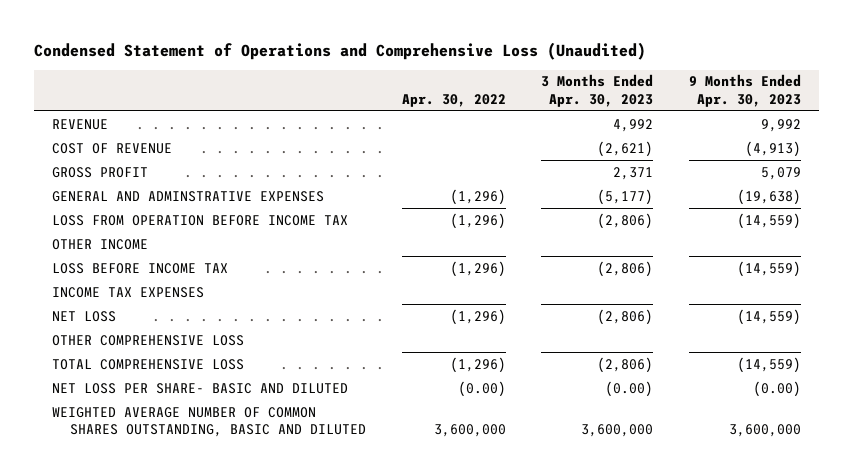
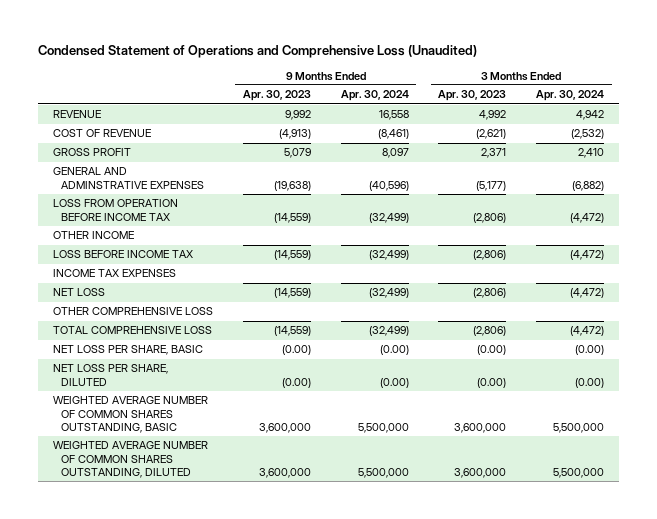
[401,93,506,107] Apr. 30, 2022 -> none
none -> [340,90,409,102] Apr. 30, 2024
none -> [536,90,605,102] Apr. 30, 2024
[52,382,349,394] NET LOSS PER SHARE- BASIC AND DILUTED -> [52,345,203,356] NET LOSS PER SHARE, BASIC
none -> [52,364,168,386] NET LOSS PER SHARE, DILUTED
[52,406,367,438] WEIGHTED AVERAGE NUMBER OF COMMON SHARES OUTSTANDING, BASIC AND DILUTED -> [52,396,208,433] WEIGHTED AVERAGE NUMBER OF COMMON SHARES OUTSTANDING, BASIC
none -> [52,441,208,478] WEIGHTED AVERAGE NUMBER OF COMMON SHARES OUTSTANDING, DILUTED

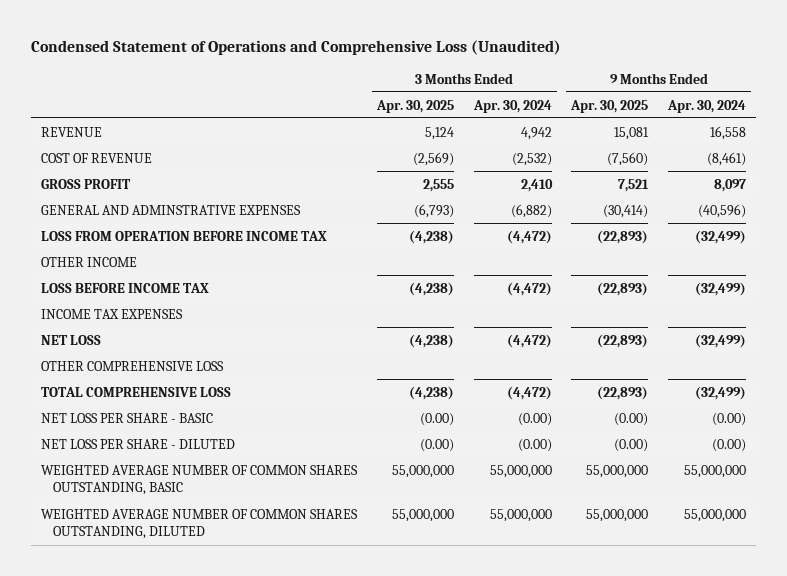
[242,90,311,102] Apr. 30, 2023 -> none
[438,90,507,102] Apr. 30, 2023 -> none
none -> [375,99,454,113] Apr. 30, 2025
none -> [570,99,649,113] Apr. 30, 2025
[52,345,203,356] NET LOSS PER SHARE, BASIC -> [40,412,213,423] NET LOSS PER SHARE - BASIC
[52,364,168,386] NET LOSS PER SHARE, DILUTED -> [40,438,235,449] NET LOSS PER SHARE - DILUTED
[357,422,409,433] 5,500,000 -> [684,464,747,478] 55,000,000
[553,422,605,433] 5,500,000 -> [489,464,552,478] 55,000,000
[357,467,409,478] 5,500,000 -> [684,508,747,522] 55,000,000
[553,467,605,478] 5,500,000 -> [489,508,552,522] 55,000,000

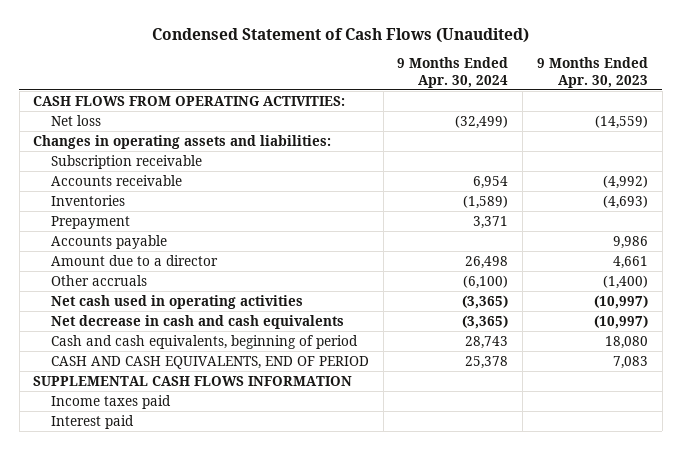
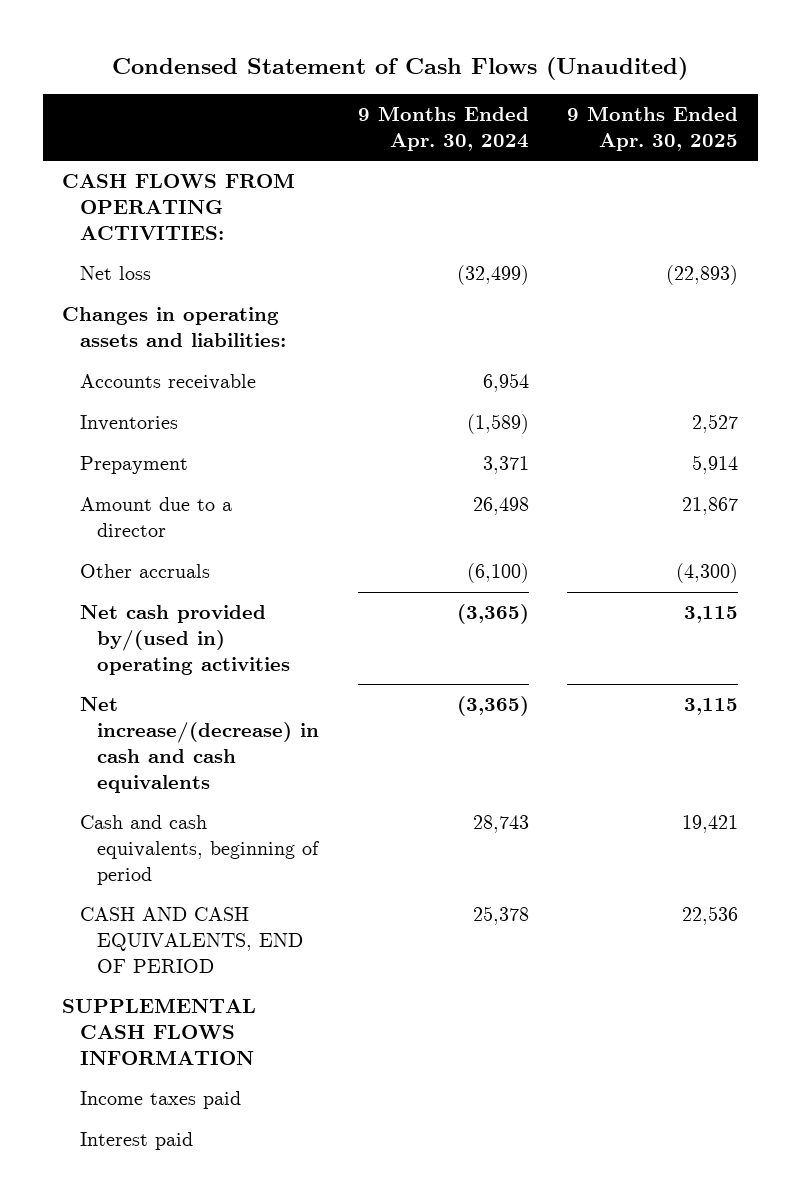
[536,57,648,88] 9 Months Ended Apr. 30, 2023 -> none
none -> [567,106,739,151] 9 Months Ended Apr. 30, 2025
[50,154,202,169] Subscription receivable -> none
[50,234,167,249] Accounts payable -> none
[50,294,303,309] Net cash used in operating activities -> [79,605,291,676] Net cash provided by/(used in) operating activities
[50,314,344,329] Net decrease in cash and cash equivalents -> [79,697,320,793] Net increase/(decrease) in cash and cash equivalents

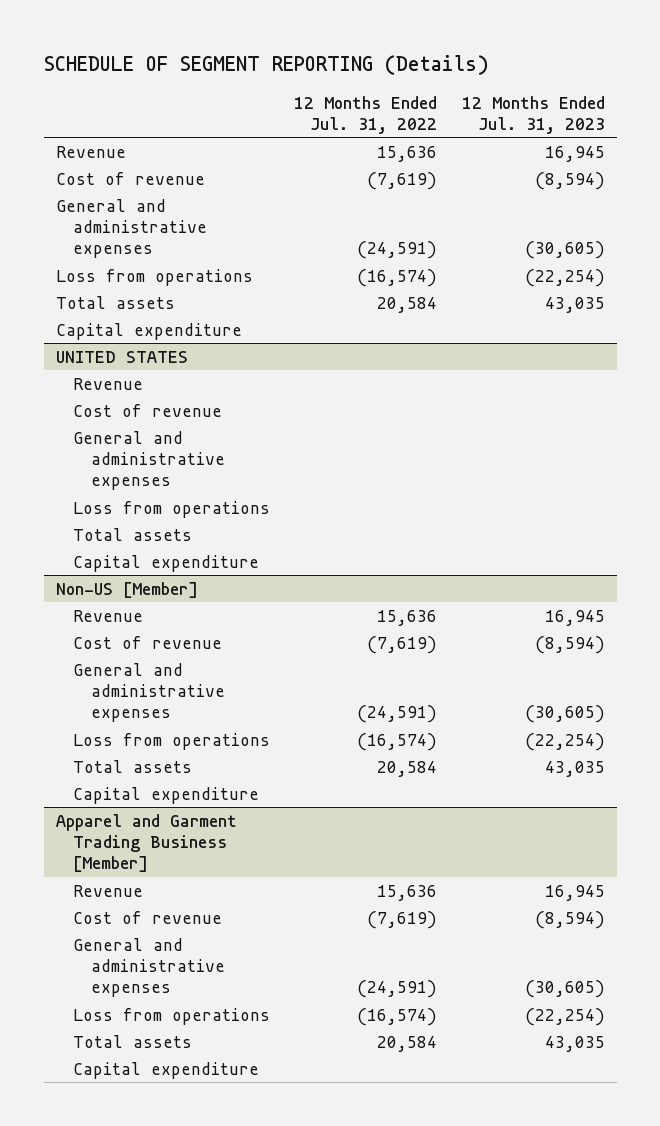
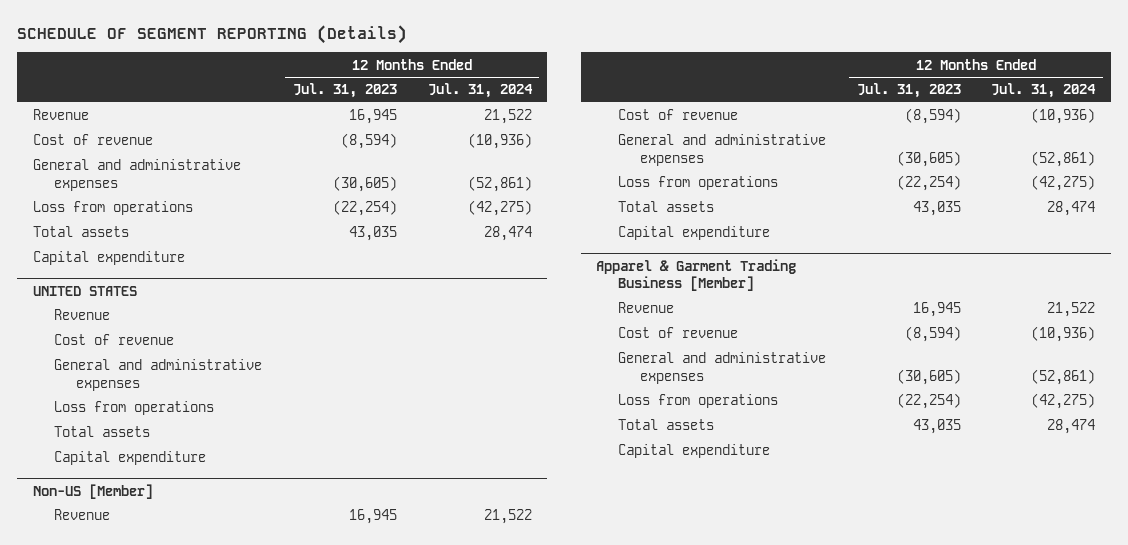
[294,95,438,134] 12 Months Ended Jul. 31, 2022 -> none
none -> [427,83,533,99] Jul. 31, 2024
[55,813,237,873] Apparel and Garment Trading Business [Member] -> [596,258,797,292] Apparel & Garment Trading Business [Member]

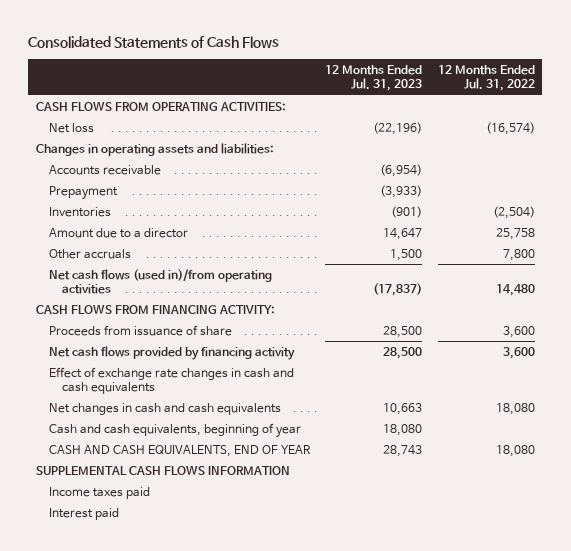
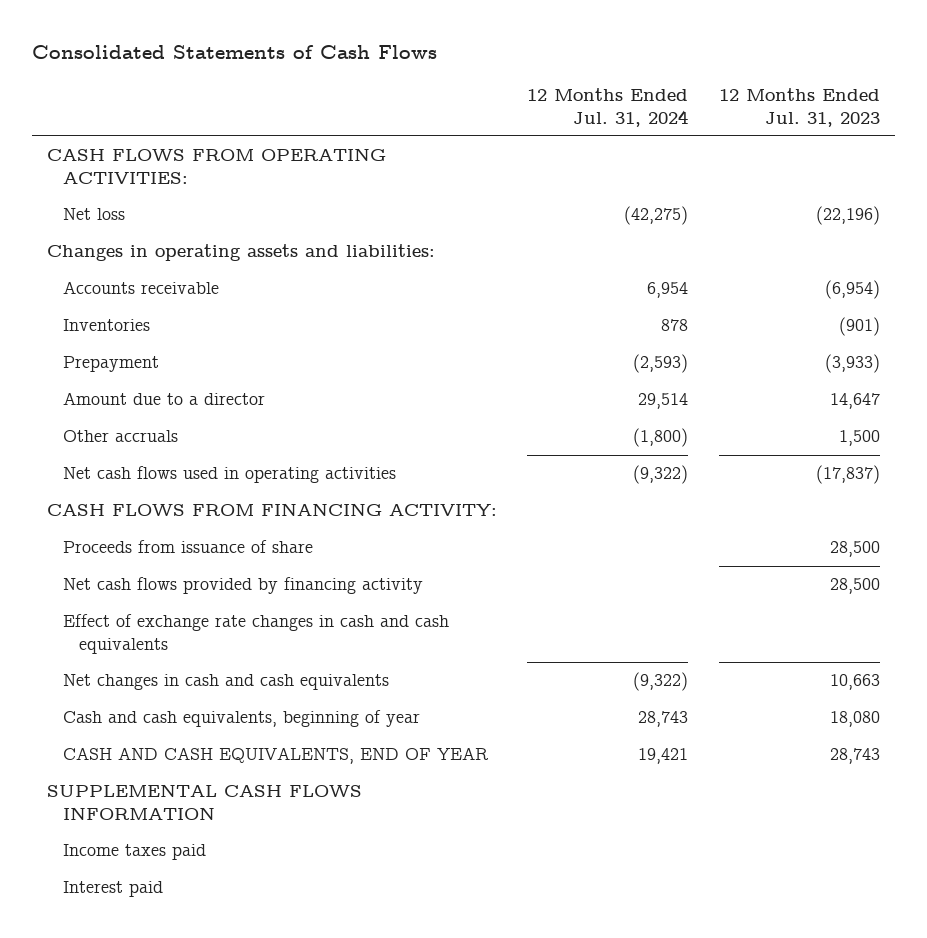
[437,65,535,92] 12 Months Ended Jul. 31, 2022 -> none
none -> [527,88,689,127] 12 Months Ended Jul. 31, 2024
[49,186,119,201] Prepayment -> [63,356,160,373] Prepayment
[49,269,273,295] Net cash flows (used in)/from operating activities -> [63,466,397,484] Net cash flows used in operating activities

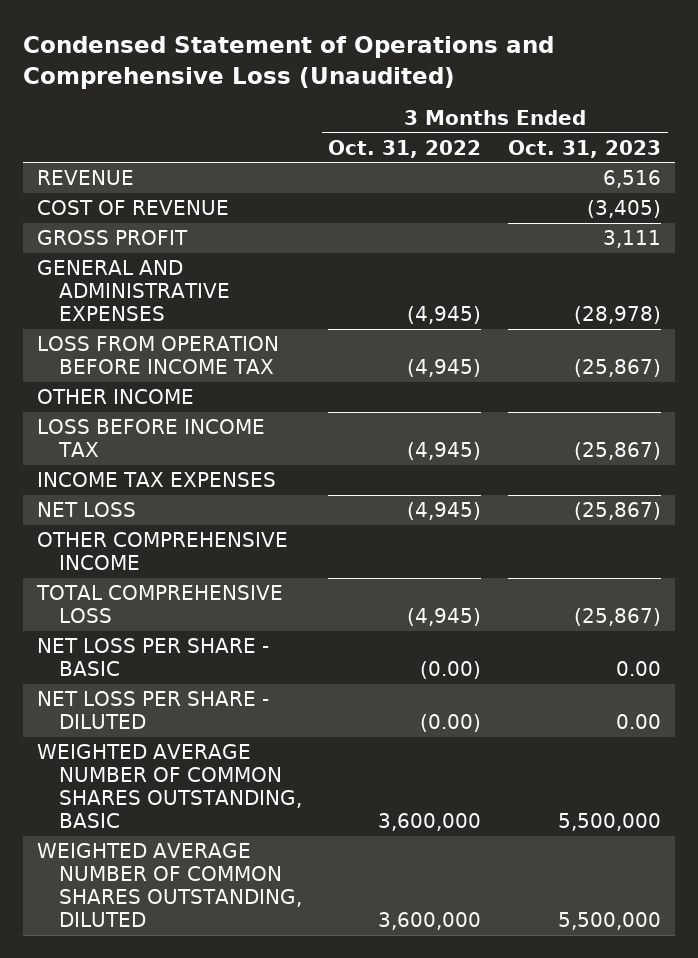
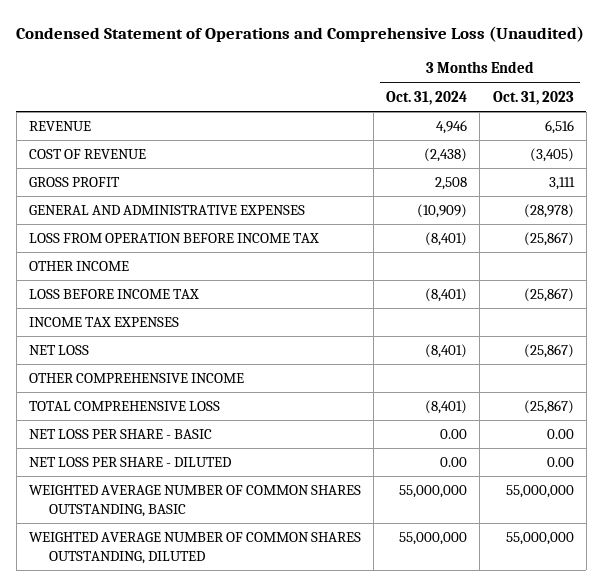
[328,139,482,158] Oct. 31, 2022 -> none
none -> [386,90,468,105] Oct. 31, 2024
[558,813,662,832] 5,500,000 -> [505,485,574,499] 55,000,000
[558,912,662,931] 5,500,000 -> [505,532,574,546] 55,000,000

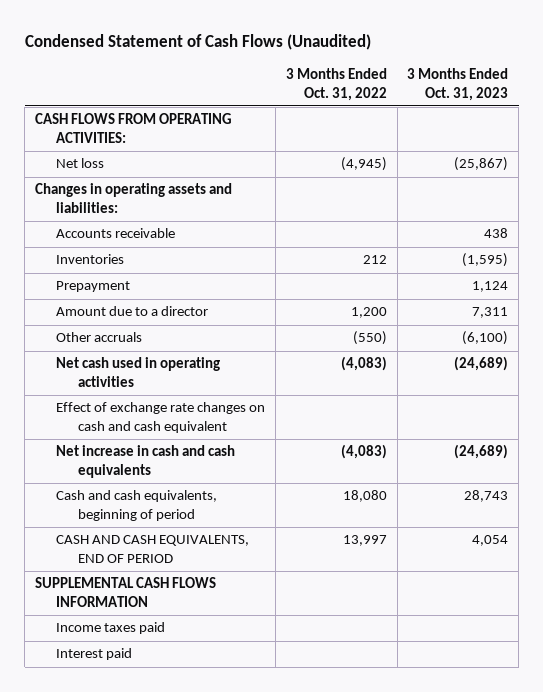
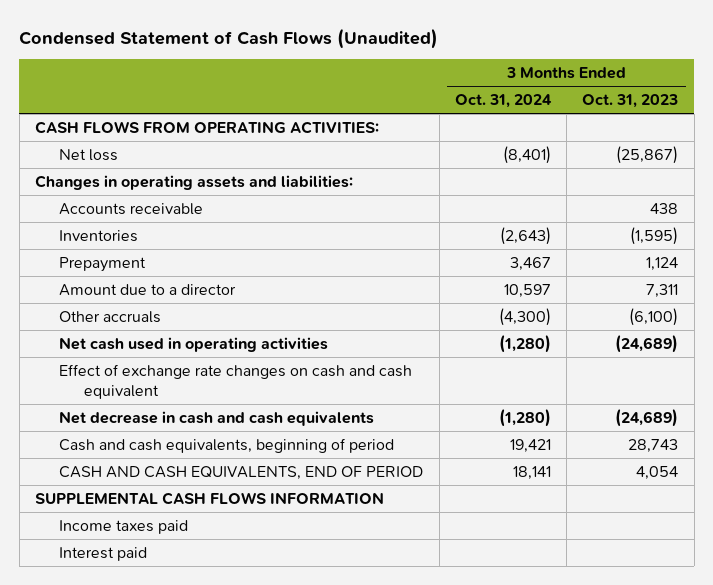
[285,68,387,101] 3 Months Ended Oct. 31, 2022 -> none
none -> [454,94,552,109] Oct. 31, 2024
[56,445,236,478] Net increase in cash and cash equivalents -> [59,410,375,426] Net decrease in cash and cash equivalents

